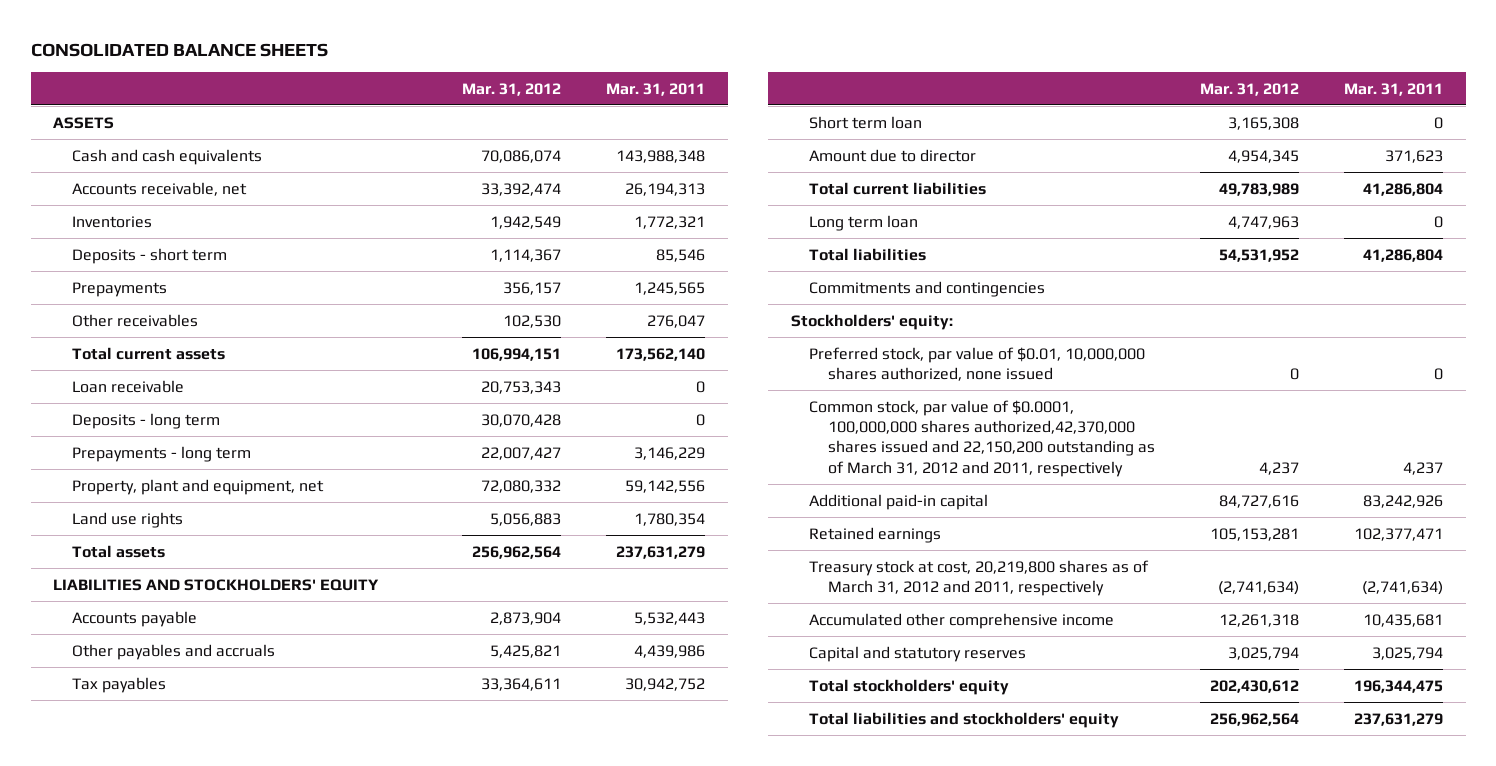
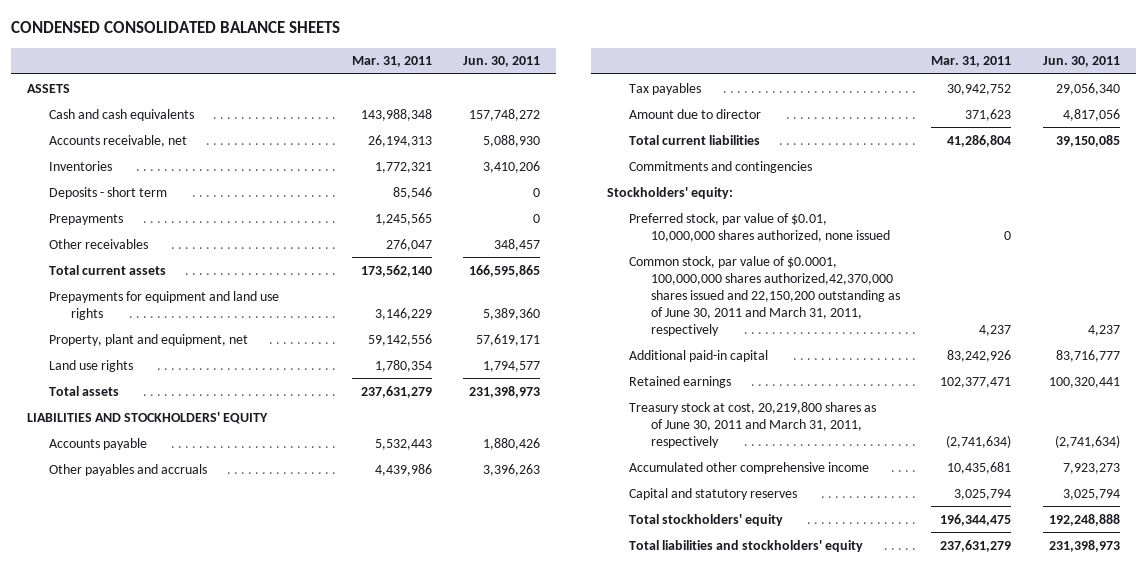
[30,42,328,57] CONSOLIDATED BALANCE SHEETS -> [11,21,341,34] CONDENSED CONSOLIDATED BALANCE SHEETS
[462,82,562,96] Mar. 31, 2012 -> none
none -> [462,56,540,68] Jun. 30, 2011
[71,379,184,393] Loan receivable -> none
[71,412,220,429] Deposits - long term -> none
[71,445,251,462] Prepayments - long term -> [49,290,280,320] Prepayments for equipment and land use rights
[809,115,923,129] Short term loan -> none
[809,214,919,231] Long term loan -> none
[809,247,927,261] Total liabilities -> none
[809,399,1155,477] Common stock, par value of $0.0001, 100,000,000 shares authorized,42,370,000 shares issued and 22,150,200 outstanding as of March 31, 2012 and 2011, respectively -> [628,255,900,336] Common stock, par value of $0.0001, 100,000,000 shares authorized,42,370,000 shares issued and 22,150,200 outstanding as of June 30, 2011 and March 31, 2011, respectively
[809,559,1150,597] Treasury stock at cost, 20,219,800 shares as of March 31, 2012 and 2011, respectively -> [628,401,876,448] Treasury stock at cost, 20,219,800 shares as of June 30, 2011 and March 31, 2011, respectively

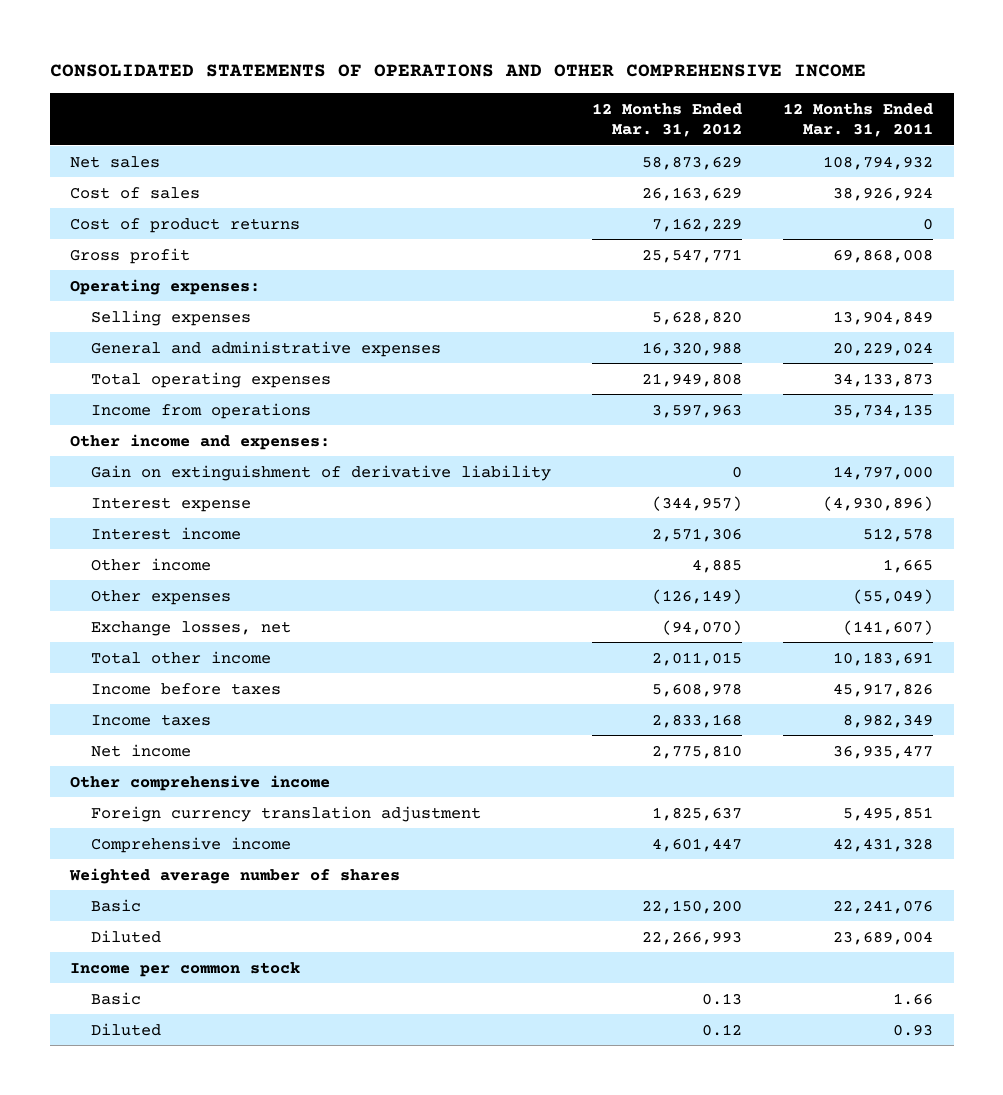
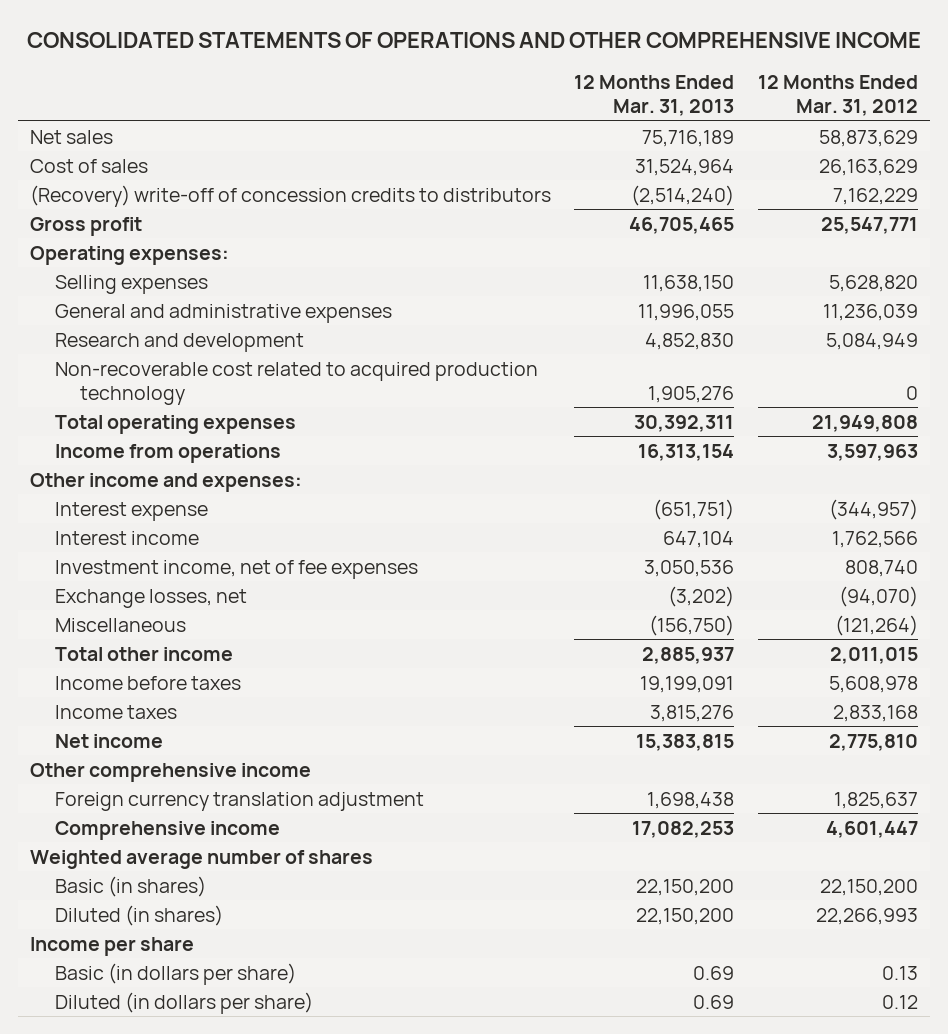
[782,102,933,137] 12 Months Ended Mar. 31, 2011 -> none
none -> [574,75,735,117] 12 Months Ended Mar. 31, 2013
[70,217,301,233] Cost of product returns -> [29,184,551,207] (Recovery) write-off of concession credits to distributors
[641,341,742,356] 16,320,988 -> [822,303,918,321] 11,236,039
none -> [55,332,305,352] Research and development
none -> [55,361,539,405] Non-recoverable cost related to acquired production technology
[90,464,551,481] Gain on extinguishment of derivative liability -> none
[90,557,211,571] Other income -> none
[90,589,231,605] Other expenses -> none
[651,527,742,542] 2,571,306 -> [831,530,918,548] 1,762,566
none -> [55,559,419,579] Investment income, net of fee expenses
none -> [55,617,187,632] Miscellaneous
[90,898,141,912] Basic -> [55,875,207,897] Basic (in shares)
[90,929,161,943] Diluted -> [55,904,224,926] Diluted (in shares)
[70,961,301,977] Income per common stock -> [29,936,194,956] Income per share
[90,991,141,1005] Basic -> [55,962,297,985] Basic (in dollars per share)
[90,1022,161,1036] Diluted -> [55,991,314,1014] Diluted (in dollars per share)

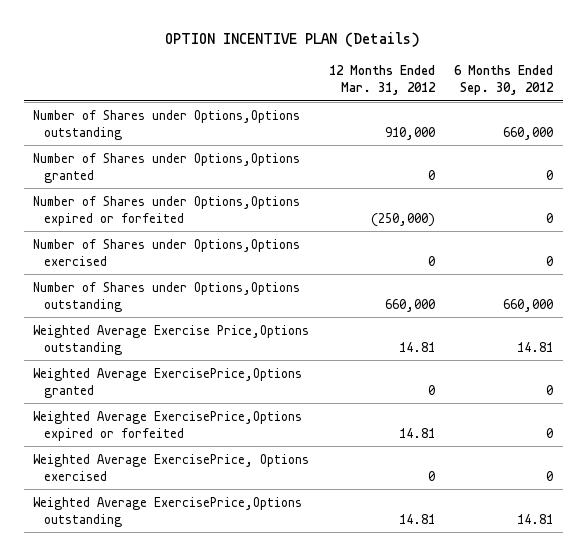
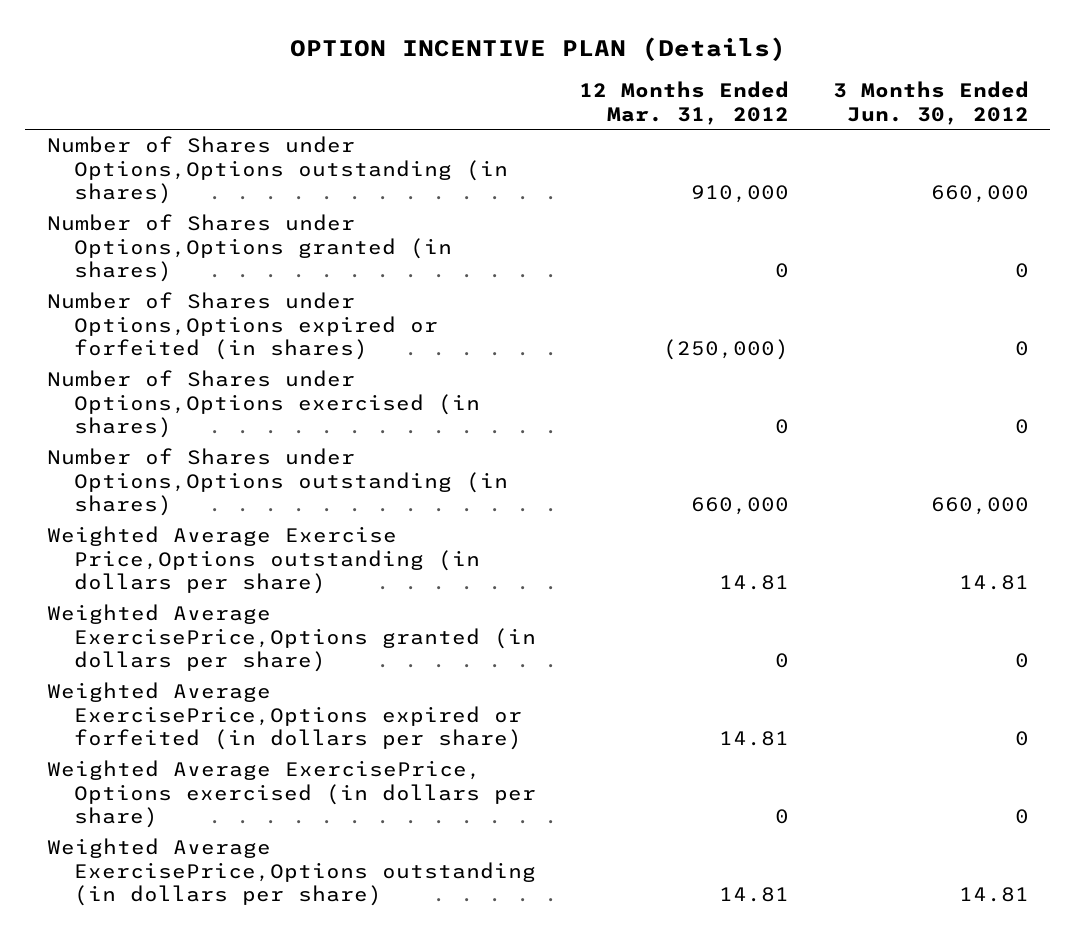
[454,65,555,95] 6 Months Ended Sep. 30, 2012 -> none
none -> [832,81,1029,125] 3 Months Ended Jun. 30, 2012
[33,109,301,140] Number of Shares under Options,Options outstanding -> [46,136,509,205] Number of Shares under Options,Options outstanding (in shares)
[33,152,301,183] Number of Shares under Options,Options granted -> [46,214,453,283] Number of Shares under Options,Options granted (in shares)
[33,195,301,226] Number of Shares under Options,Options expired or forfeited -> [46,292,439,361] Number of Shares under Options,Options expired or forfeited (in shares)
[33,238,301,266] Number of Shares under Options,Options exercised -> [46,370,481,439] Number of Shares under Options,Options exercised (in shares)
[33,281,301,312] Number of Shares under Options,Options outstanding -> [46,448,509,517] Number of Shares under Options,Options outstanding (in shares)
[33,324,310,355] Weighted Average Exercise Price,Options outstanding -> [46,526,481,595] Weighted Average Exercise Price,Options outstanding (in dollars per share)
[33,367,303,398] Weighted Average ExercisePrice,Options granted -> [46,604,537,673] Weighted Average ExercisePrice,Options granted (in dollars per share)
[33,410,303,441] Weighted Average ExercisePrice,Options expired or forfeited -> [46,682,523,751] Weighted Average ExercisePrice,Options expired or forfeited (in dollars per share)
[33,453,310,481] Weighted Average ExercisePrice, Options exercised -> [46,760,537,829] Weighted Average ExercisePrice, Options exercised (in dollars per share)
[33,496,303,527] Weighted Average ExercisePrice,Options outstanding -> [46,838,537,907] Weighted Average ExercisePrice,Options outstanding (in dollars per share)

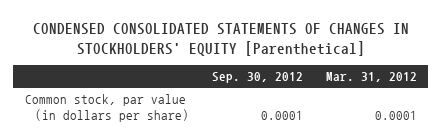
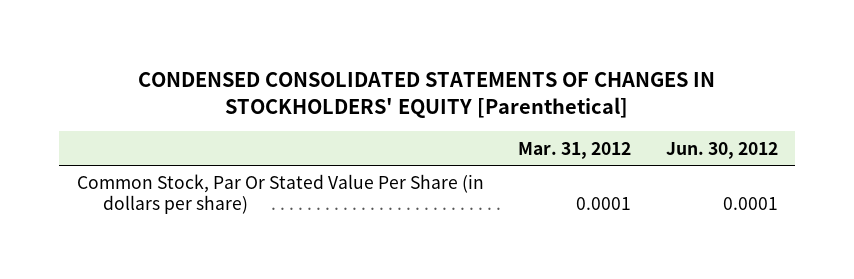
[212,72,304,84] Sep. 30, 2012 -> none
none -> [665,141,778,159] Jun. 30, 2012
[24,93,190,123] Common stock, par value (in dollars per share) -> [76,174,484,214] Common Stock, Par Or Stated Value Per Share (in dollars per share)

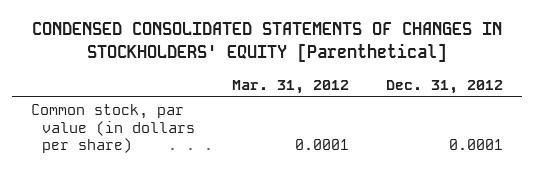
[665,141,778,159] Jun. 30, 2012 -> none
none -> [386,79,504,94] Dec. 31, 2012
[76,174,484,214] Common Stock, Par Or Stated Value Per Share (in dollars per share) -> [30,104,195,154] Common stock, par value (in dollars per share)

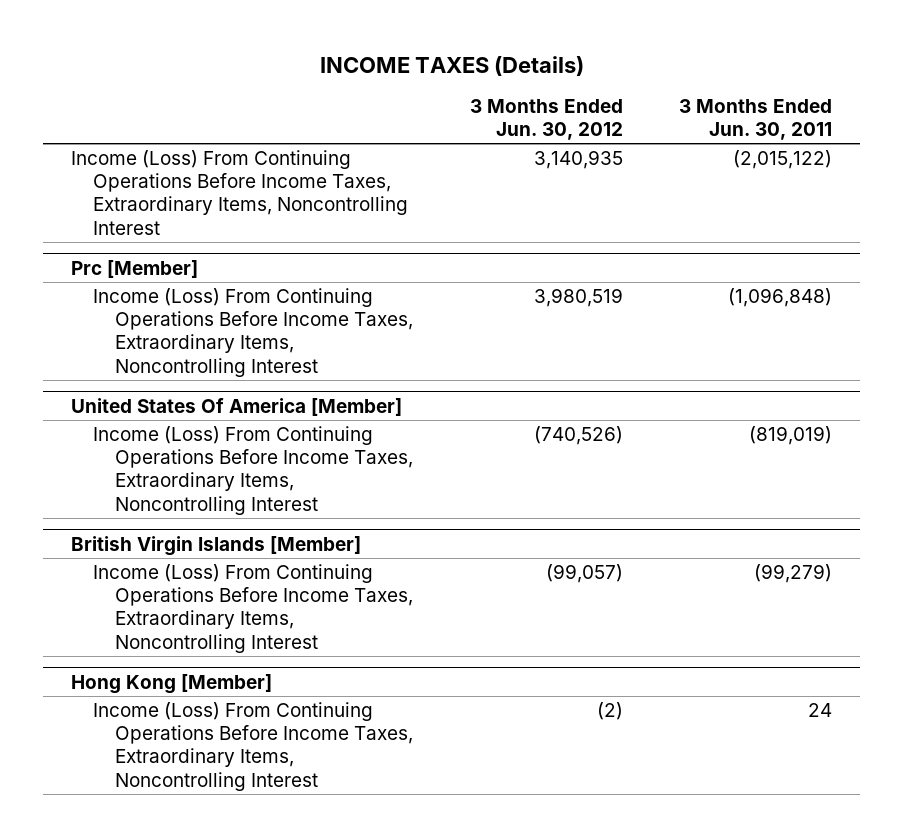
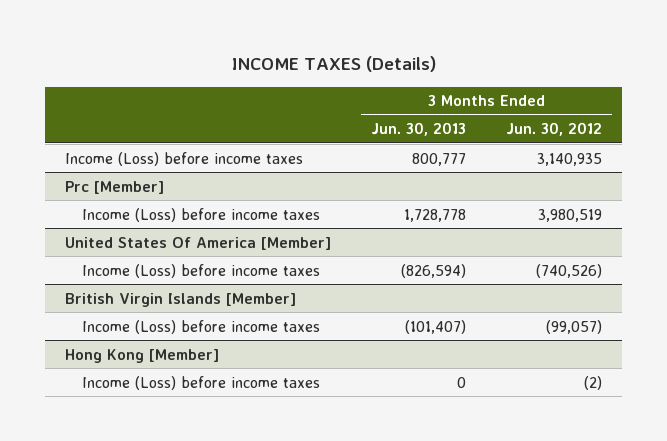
[678,99,832,141] 3 Months Ended Jun. 30, 2011 -> none
none -> [371,122,467,137] Jun. 30, 2013
[71,150,409,235] Income (Loss) From Continuing Operations Before Income Taxes, Extraordinary Items, Noncontrolling Interest -> [65,151,304,166] Income (Loss) before income taxes
[93,288,414,377] Income (Loss) From Continuing Operations Before Income Taxes, Extraordinary Items, Noncontrolling Interest -> [82,207,321,222] Income (Loss) before income taxes
[93,426,414,515] Income (Loss) From Continuing Operations Before Income Taxes, Extraordinary Items, Noncontrolling Interest -> [82,263,321,278] Income (Loss) before income taxes
[93,564,414,653] Income (Loss) From Continuing Operations Before Income Taxes, Extraordinary Items, Noncontrolling Interest -> [82,319,321,334] Income (Loss) before income taxes
[93,702,414,791] Income (Loss) From Continuing Operations Before Income Taxes, Extraordinary Items, Noncontrolling Interest -> [82,375,321,390] Income (Loss) before income taxes

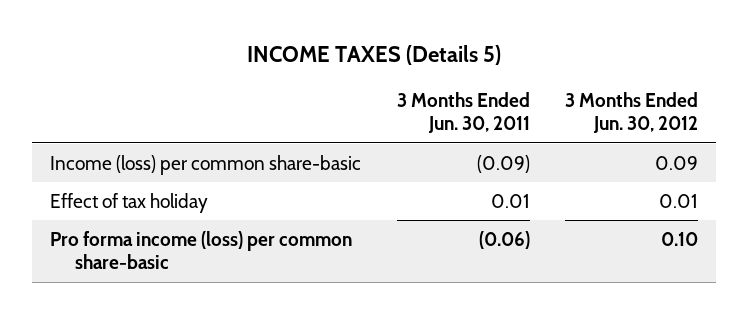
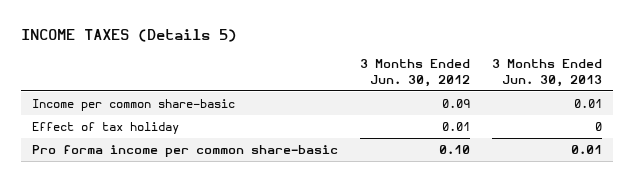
[396,91,530,134] 3 Months Ended Jun. 30, 2011 -> none
none -> [492,59,603,87] 3 Months Ended Jun. 30, 2013
[50,154,362,175] Income (loss) per common share-basic -> [32,99,236,112] Income per common share-basic
[50,230,353,270] Pro forma income (loss) per common share-basic -> [32,145,339,158] Pro forma income per common share-basic

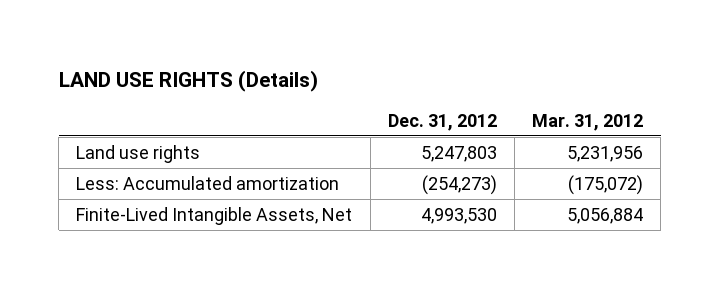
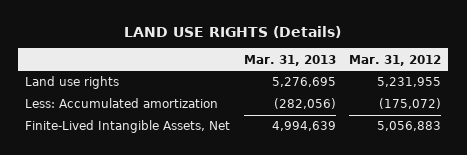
[387,113,497,131] Dec. 31, 2012 -> none
none -> [243,54,336,66] Mar. 31, 2013
[567,145,644,162] 5,231,956 -> [377,77,442,88] 5,231,955
[567,207,644,224] 5,056,884 -> [377,121,442,132] 5,056,883

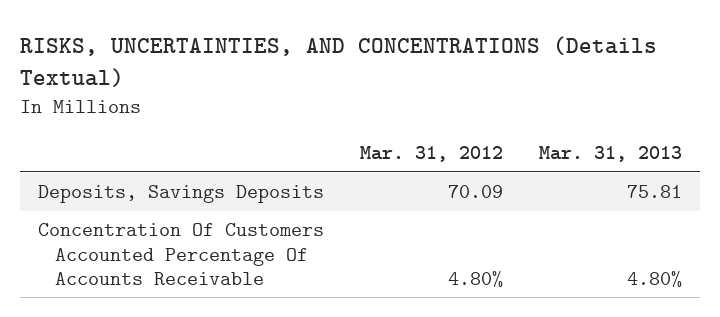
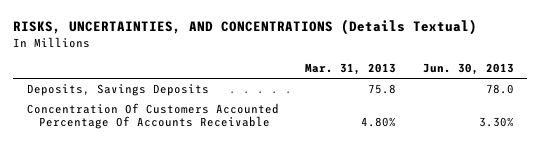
[360,146,504,163] Mar. 31, 2012 -> none
none -> [423,63,515,76] Jun. 30, 2013
[626,185,682,199] 75.81 -> [368,83,397,94] 75.8

